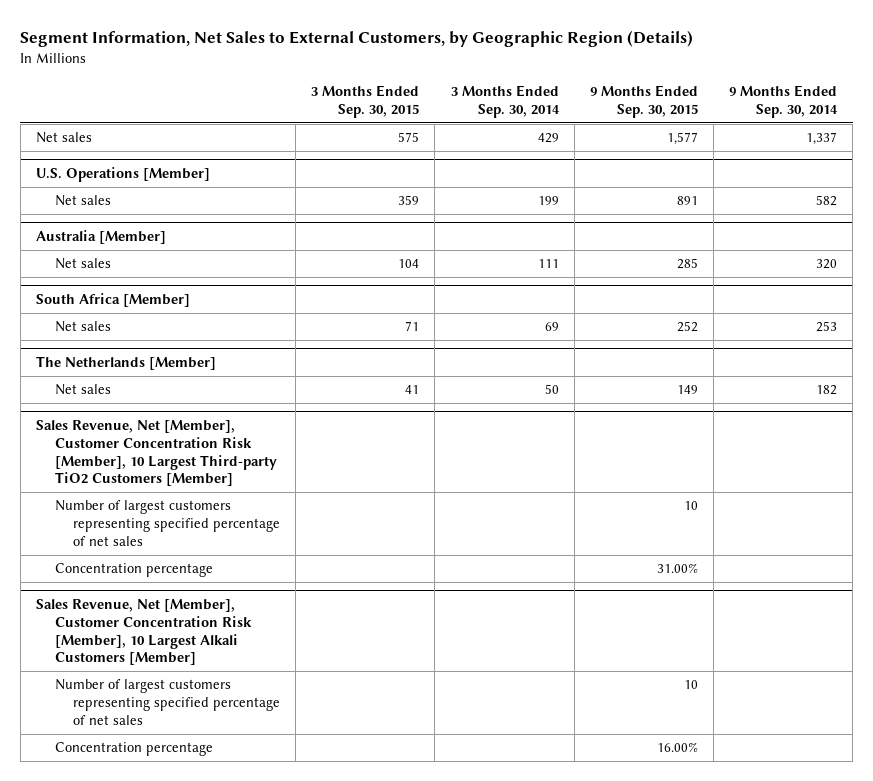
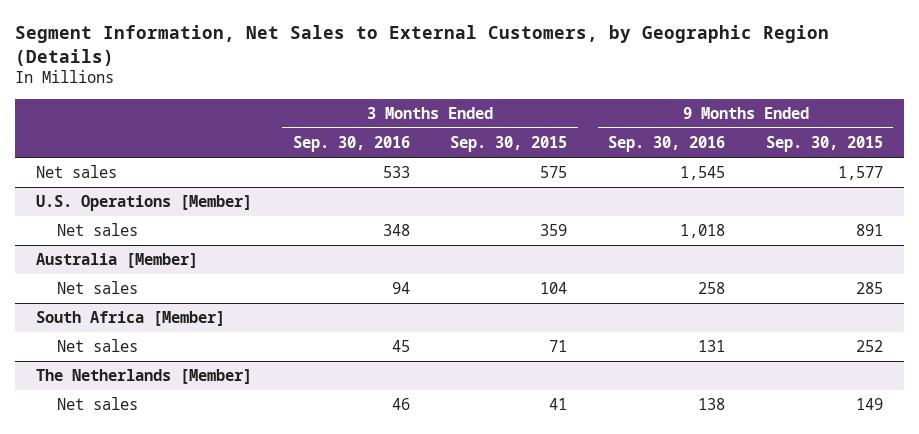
[450,84,560,118] 3 Months Ended Sep. 30, 2014 -> none
[729,84,839,118] 9 Months Ended Sep. 30, 2014 -> none
none -> [292,135,410,152] Sep. 30, 2016
none -> [608,135,726,152] Sep. 30, 2016
[36,420,277,487] Sales Revenue, Net [Member], Customer Concentration Risk [Member], 10 Largest Third-party TiO2 Customers [Member] -> none
[54,500,280,546] Number of largest customers representing specified percentage of net sales -> none
[54,563,213,578] Concentration percentage -> none
[36,599,252,666] Sales Revenue, Net [Member], Customer Concentration Risk [Member], 10 Largest Alkali Customers [Member] -> none
[54,679,280,725] Number of largest customers representing specified percentage of net sales -> none
[54,742,213,757] Concentration percentage -> none

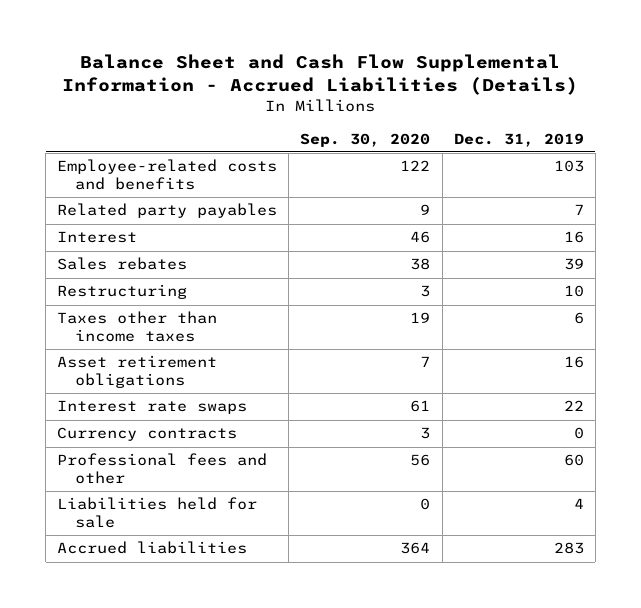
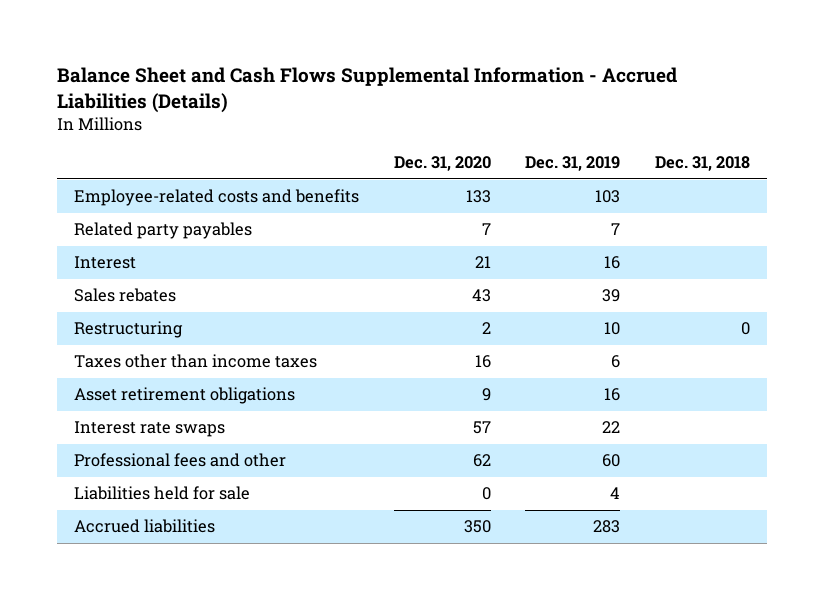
[62,54,579,95] Balance Sheet and Cash Flow Supplemental Information - Accrued Liabilities (Details) -> [57,67,678,113] Balance Sheet and Cash Flows Supplemental Information - Accrued Liabilities (Details)
[300,132,431,147] Sep. 30, 2020 -> none
none -> [393,156,491,172] Dec. 31, 2020
none -> [654,156,750,172] Dec. 31, 2018
[57,427,238,442] Currency contracts -> none

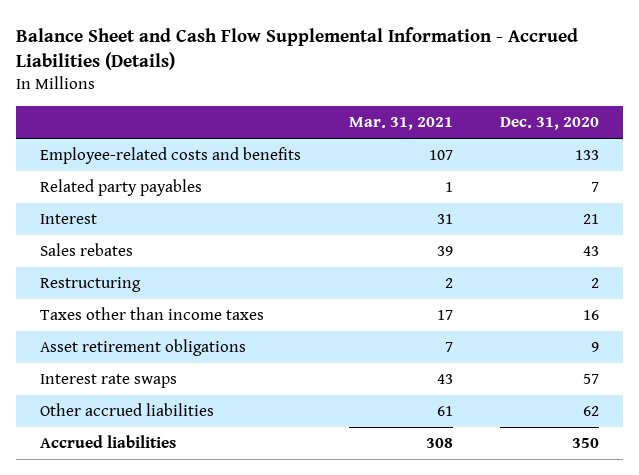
[57,67,678,113] Balance Sheet and Cash Flows Supplemental Information - Accrued Liabilities (Details) -> [15,26,578,71] Balance Sheet and Cash Flow Supplemental Information - Accrued Liabilities (Details)
[525,156,621,172] Dec. 31, 2019 -> none
[654,156,750,172] Dec. 31, 2018 -> none
none -> [348,117,453,131] Mar. 31, 2021
[74,453,287,468] Professional fees and other -> none
[74,486,251,501] Liabilities held for sale -> none
none -> [39,403,214,417] Other accrued liabilities

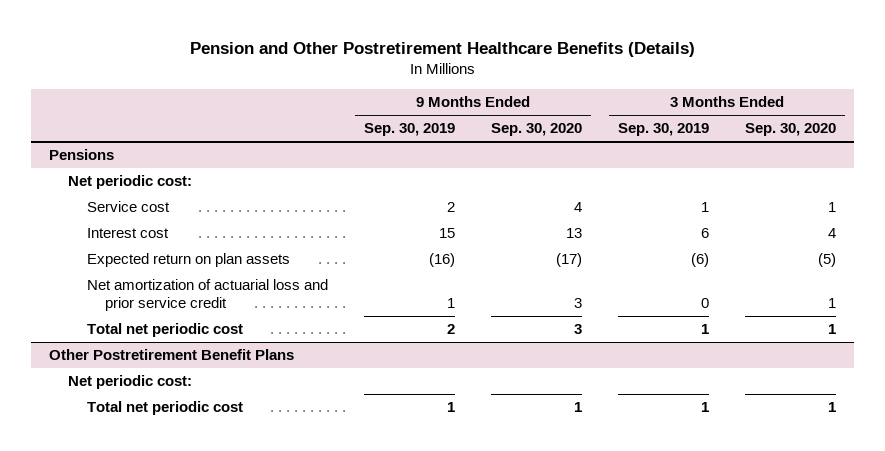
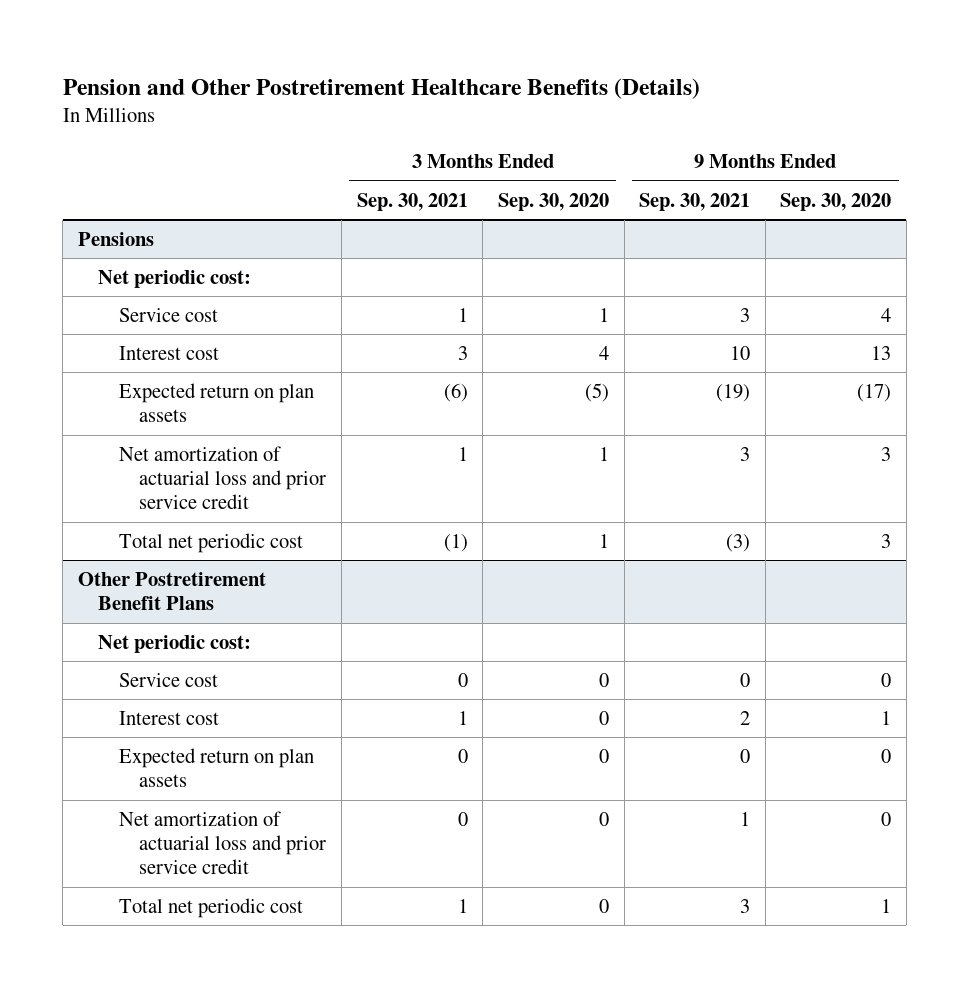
[363,123,455,137] Sep. 30, 2019 -> none
[617,123,709,137] Sep. 30, 2019 -> none
none -> [356,192,468,211] Sep. 30, 2021
none -> [639,192,751,211] Sep. 30, 2021
none -> [118,672,218,687] Service cost
none -> [118,710,219,725] Interest cost
none -> [118,747,314,788] Expected return on plan assets
none -> [118,810,327,875] Net amortization of actuarial loss and prior service credit
[827,402,836,413] 1 -> [598,898,609,913] 0

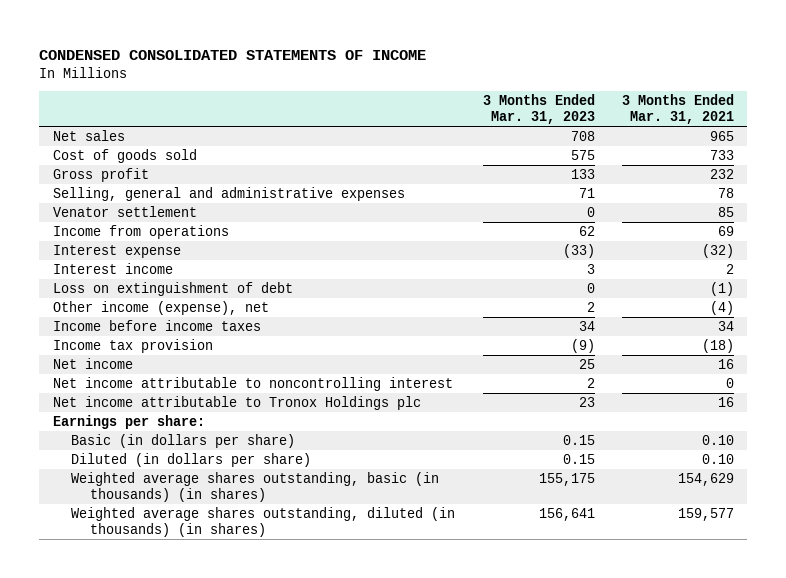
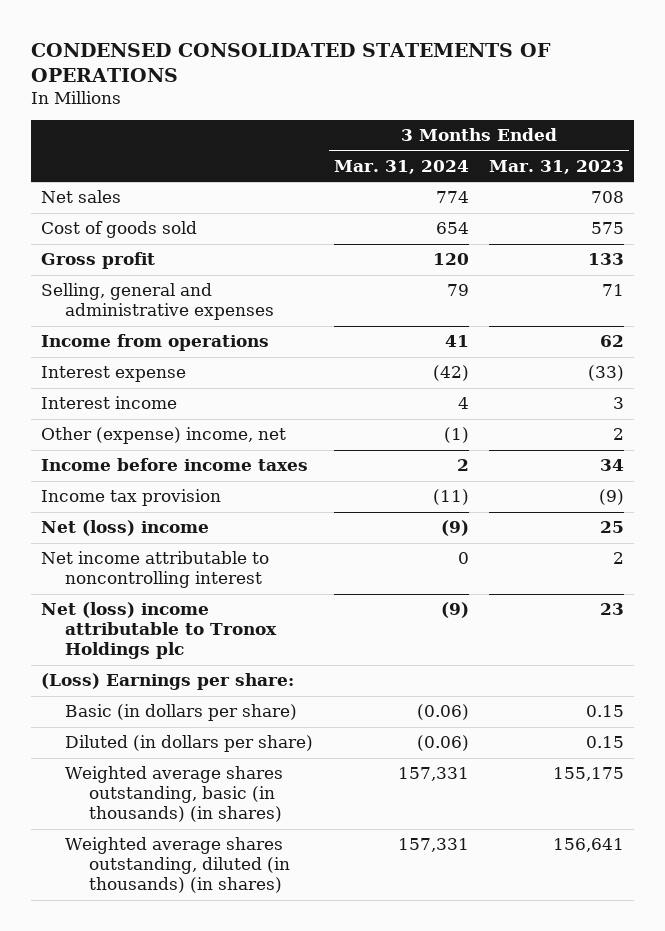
[39,49,427,60] CONDENSED CONSOLIDATED STATEMENTS OF INCOME -> [31,42,552,82] CONDENSED CONSOLIDATED STATEMENTS OF OPERATIONS
[621,94,734,125] 3 Months Ended Mar. 31, 2021 -> none
none -> [333,160,469,175] Mar. 31, 2024
[52,206,197,218] Venator settlement -> none
[52,282,293,297] Loss on extinguishment of debt -> none
[52,301,269,316] Other income (expense), net -> [41,427,287,445] Other (expense) income, net
[52,358,133,370] Net income -> [41,520,210,537] Net (loss) income
[52,396,421,411] Net income attributable to Tronox Holdings plc -> [41,602,278,660] Net (loss) income attributable to Tronox Holdings plc
[52,415,205,430] Earnings per share: -> [41,673,295,691] (Loss) Earnings per share:

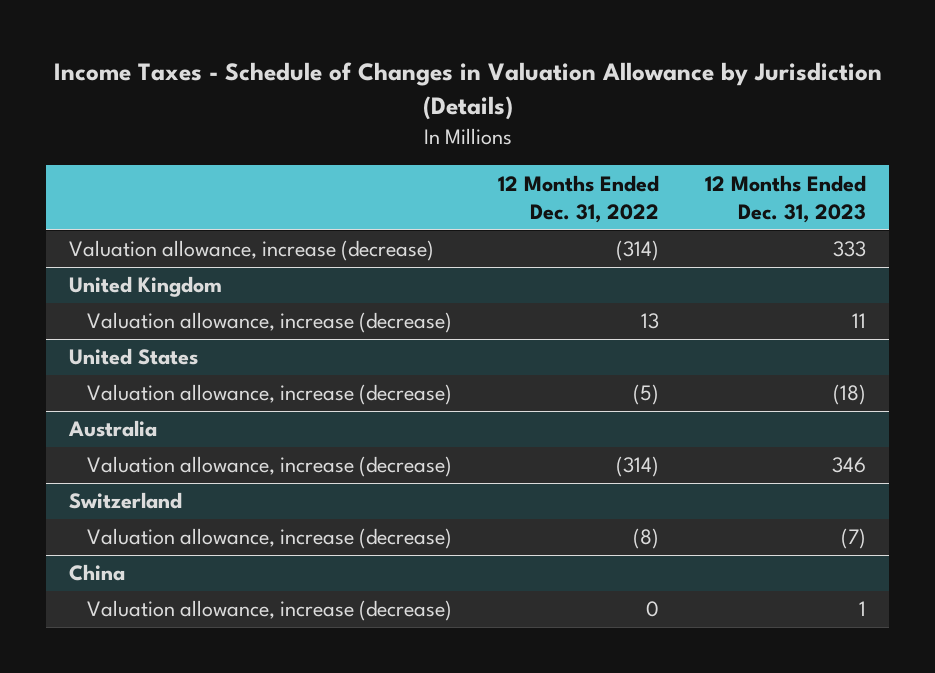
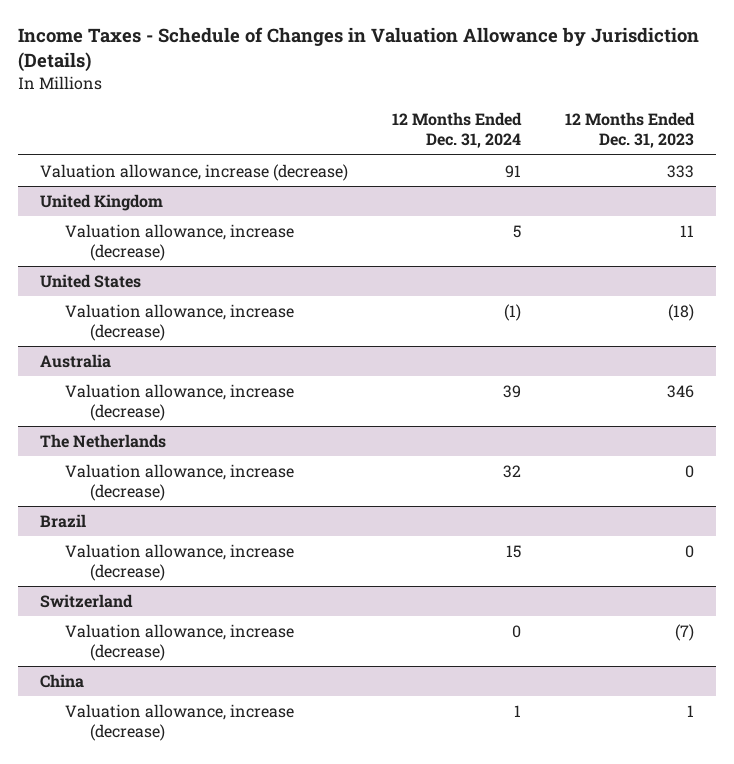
[497,174,659,223] 12 Months Ended Dec. 31, 2022 -> none
none -> [391,112,522,149] 12 Months Ended Dec. 31, 2024
none -> [39,433,166,448] The Netherlands
none -> [64,463,294,501] Valuation allowance, increase (decrease)
none -> [39,513,86,528] Brazil
none -> [64,543,294,581] Valuation allowance, increase (decrease)

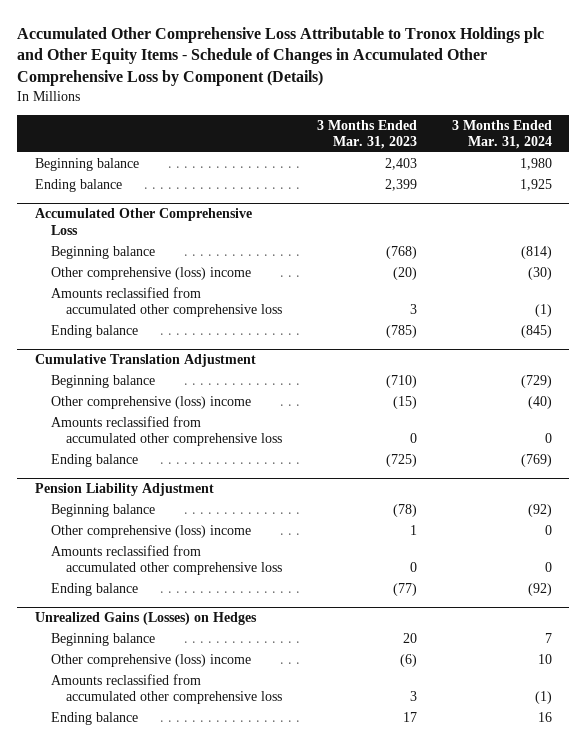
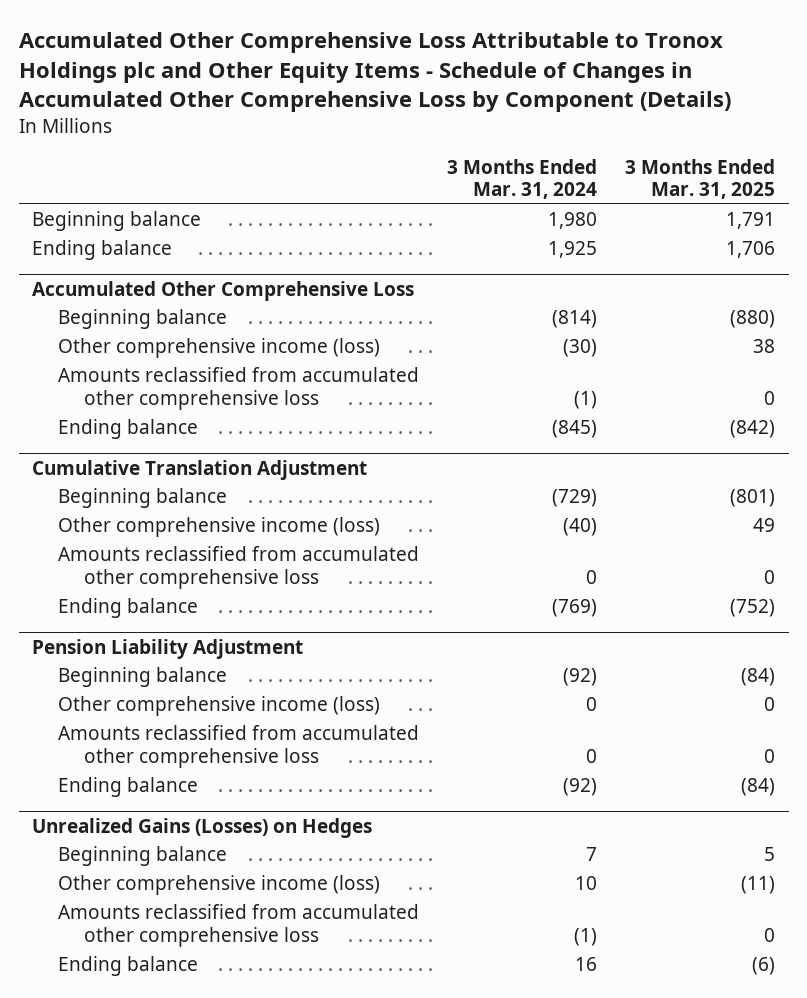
[317,119,418,150] 3 Months Ended Mar. 31, 2023 -> none
none -> [625,158,776,200] 3 Months Ended Mar. 31, 2025
[50,266,251,280] Other comprehensive (loss) income -> [58,338,381,359] Other comprehensive income (loss)
[50,395,251,409] Other comprehensive (loss) income -> [58,517,381,538] Other comprehensive income (loss)
[50,524,251,538] Other comprehensive (loss) income -> [58,696,381,717] Other comprehensive income (loss)
[50,653,251,667] Other comprehensive (loss) income -> [58,875,381,896] Other comprehensive income (loss)

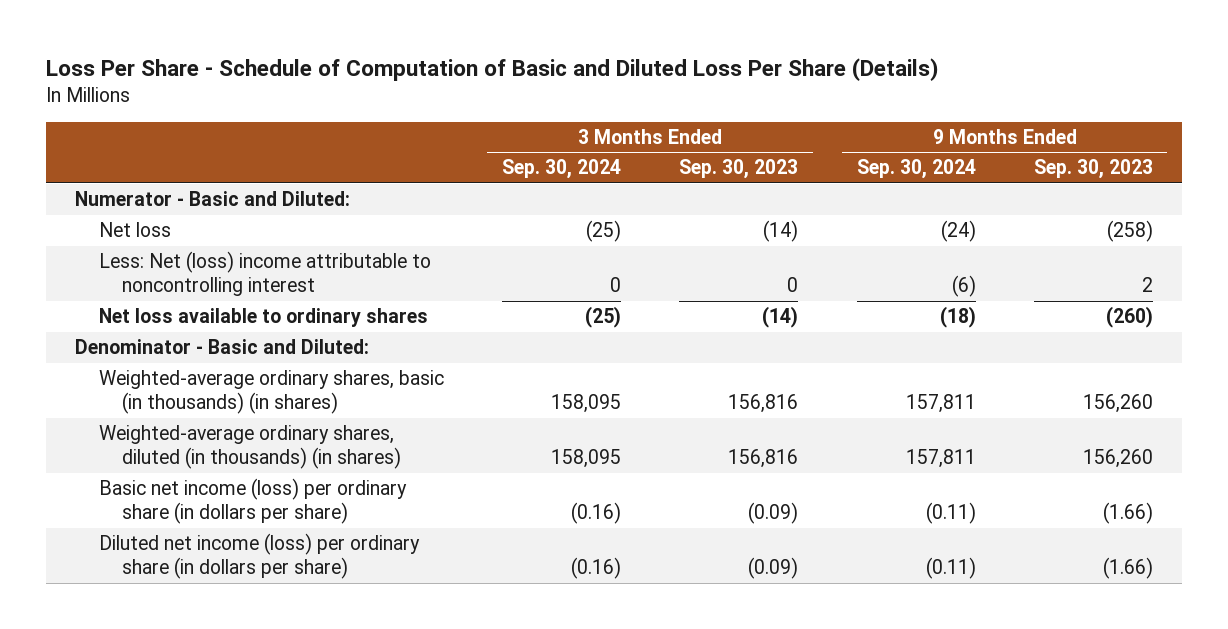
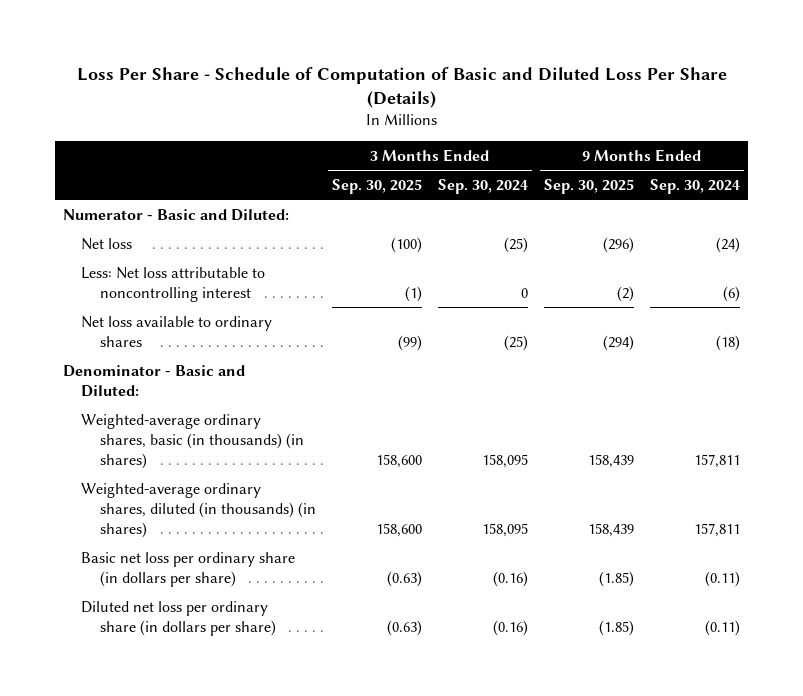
[679,159,799,180] Sep. 30, 2023 -> none
[1033,159,1153,180] Sep. 30, 2023 -> none
none -> [331,178,422,194] Sep. 30, 2025
none -> [543,178,634,194] Sep. 30, 2025
[98,251,431,297] Less: Net (loss) income attributable to noncontrolling interest -> [81,266,266,302] Less: Net loss attributable to noncontrolling interest
[98,478,407,525] Basic net income (loss) per ordinary share (in dollars per share) -> [81,551,296,587] Basic net loss per ordinary share (in dollars per share)
[98,533,420,580] Diluted net income (loss) per ordinary share (in dollars per share) -> [81,600,276,636] Diluted net loss per ordinary share (in dollars per share)

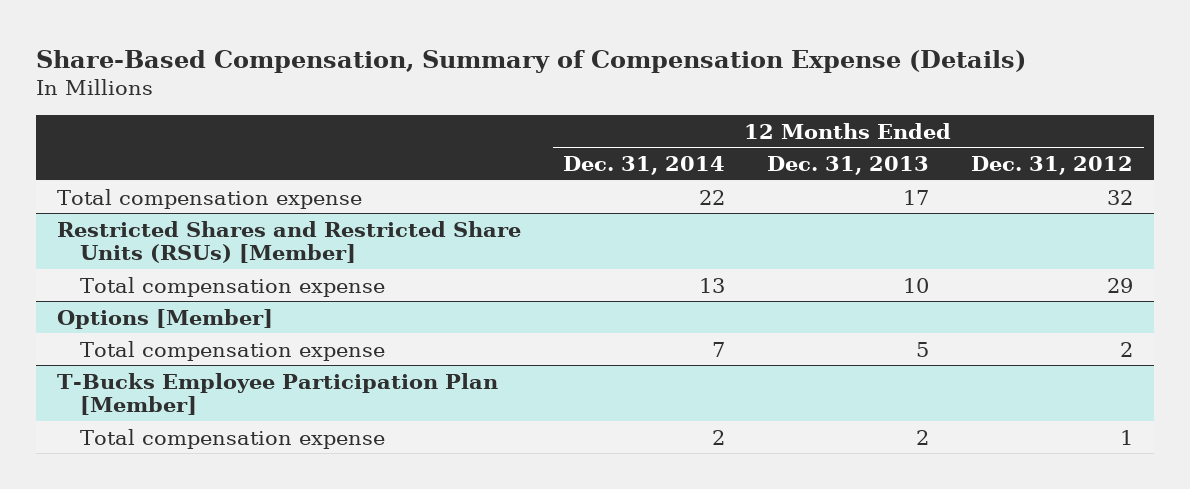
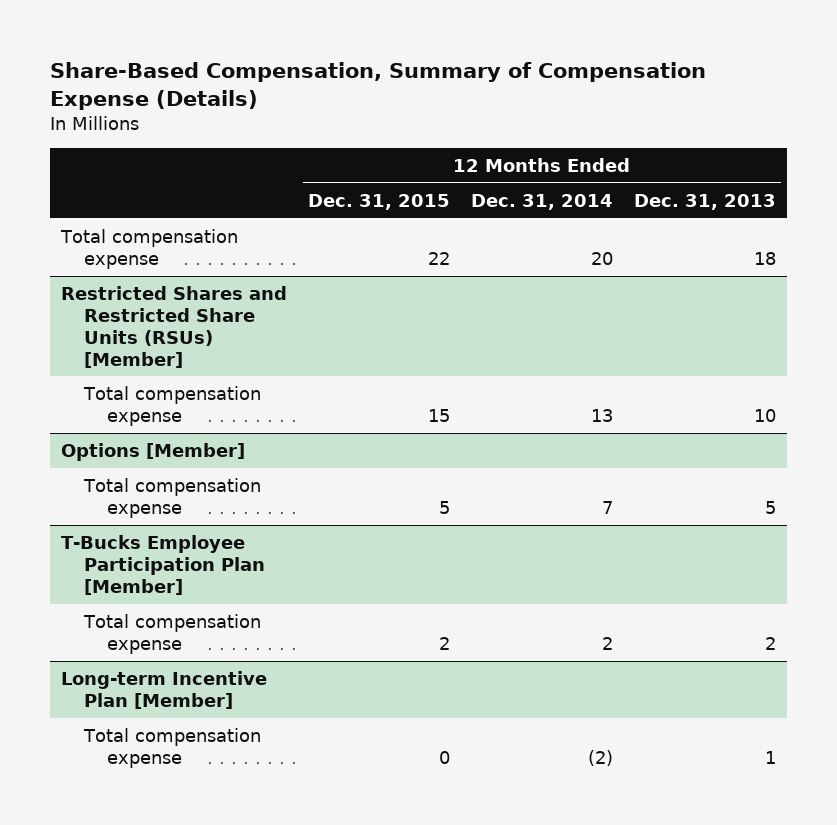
[971,156,1134,176] Dec. 31, 2012 -> none
none -> [307,193,450,210] Dec. 31, 2015
[699,189,726,205] 22 -> [591,251,614,265] 20
[903,189,930,205] 17 -> [754,251,777,265] 18
none -> [60,670,267,709] Long-term Incentive Plan [Member]
none -> [82,727,261,768] Total compensation expense

